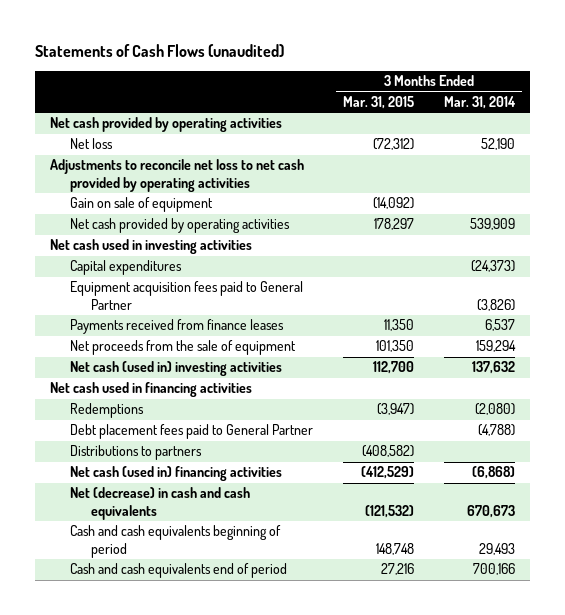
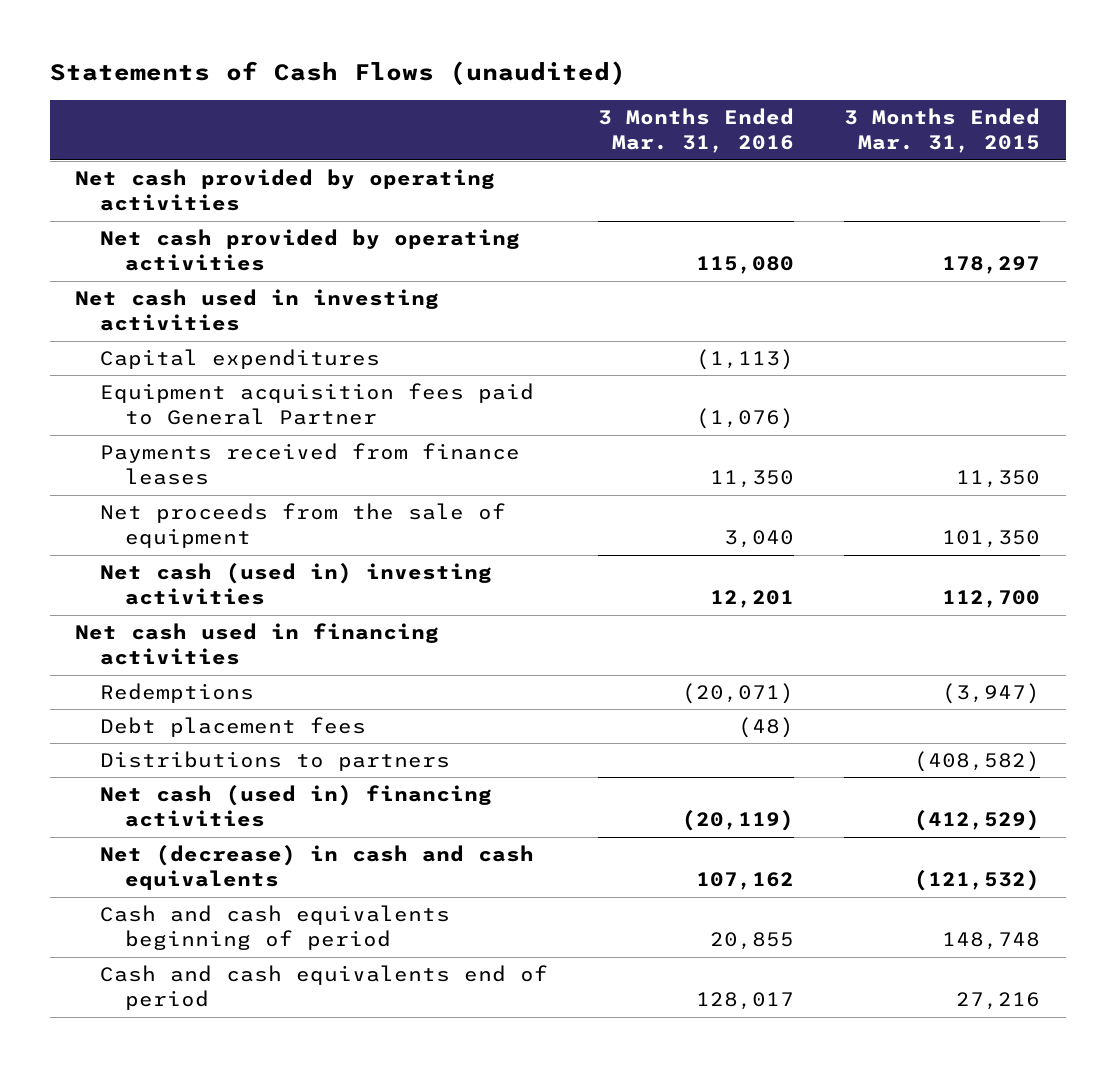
[443,96,516,110] Mar. 31, 2014 -> none
none -> [598,108,795,154] 3 Months Ended Mar. 31, 2016
[70,138,114,150] Net loss -> none
[49,159,304,192] Adjustments to reconcile net loss to net cash provided by operating activities -> none
[70,197,214,213] Gain on sale of equipment -> none
[70,424,314,440] Debt placement fees paid to General Partner -> [99,717,366,738] Debt placement fees

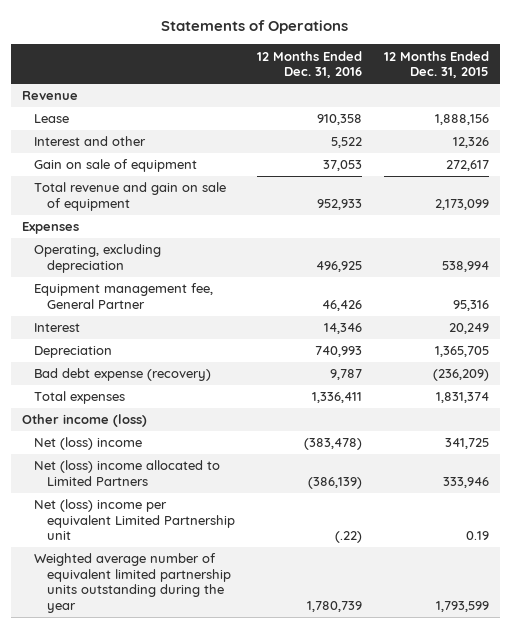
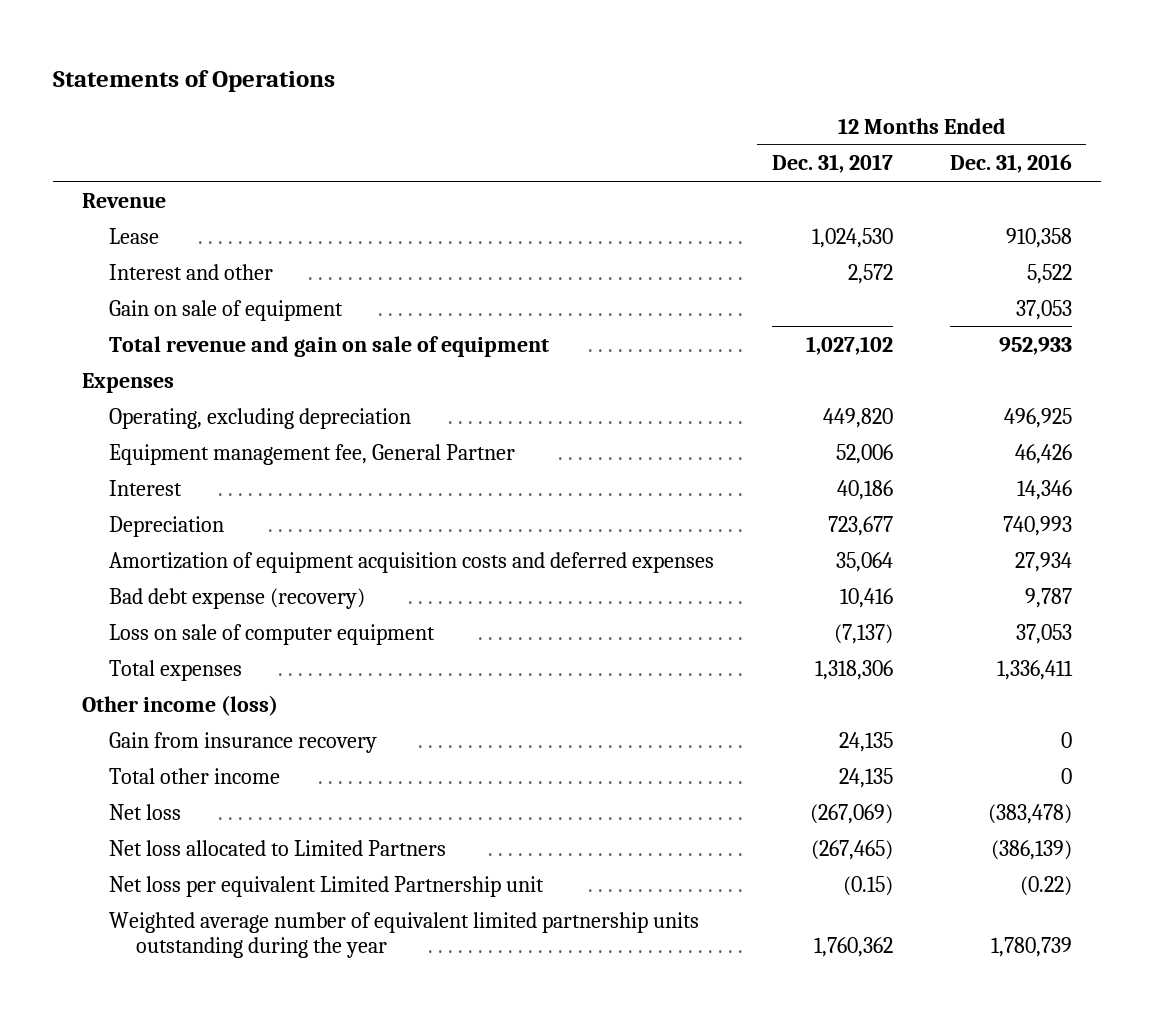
[383,50,489,79] 12 Months Ended Dec. 31, 2015 -> none
none -> [771,154,893,174] Dec. 31, 2017
none -> [109,551,715,573] Amortization of equipment acquisition costs and deferred expenses
none -> [109,623,436,645] Loss on sale of computer equipment
none -> [109,731,378,753] Gain from insurance recovery
none -> [109,767,281,784] Total other income
[34,437,143,451] Net (loss) income -> [109,803,182,820] Net loss
[34,460,221,486] Net (loss) income allocated to Limited Partners -> [109,839,447,856] Net loss allocated to Limited Partners
[34,499,235,541] Net (loss) income per equivalent Limited Partnership unit -> [109,875,545,897] Net loss per equivalent Limited Partnership unit
[334,531,362,544] (.22) -> [1020,875,1073,896] (0.22)

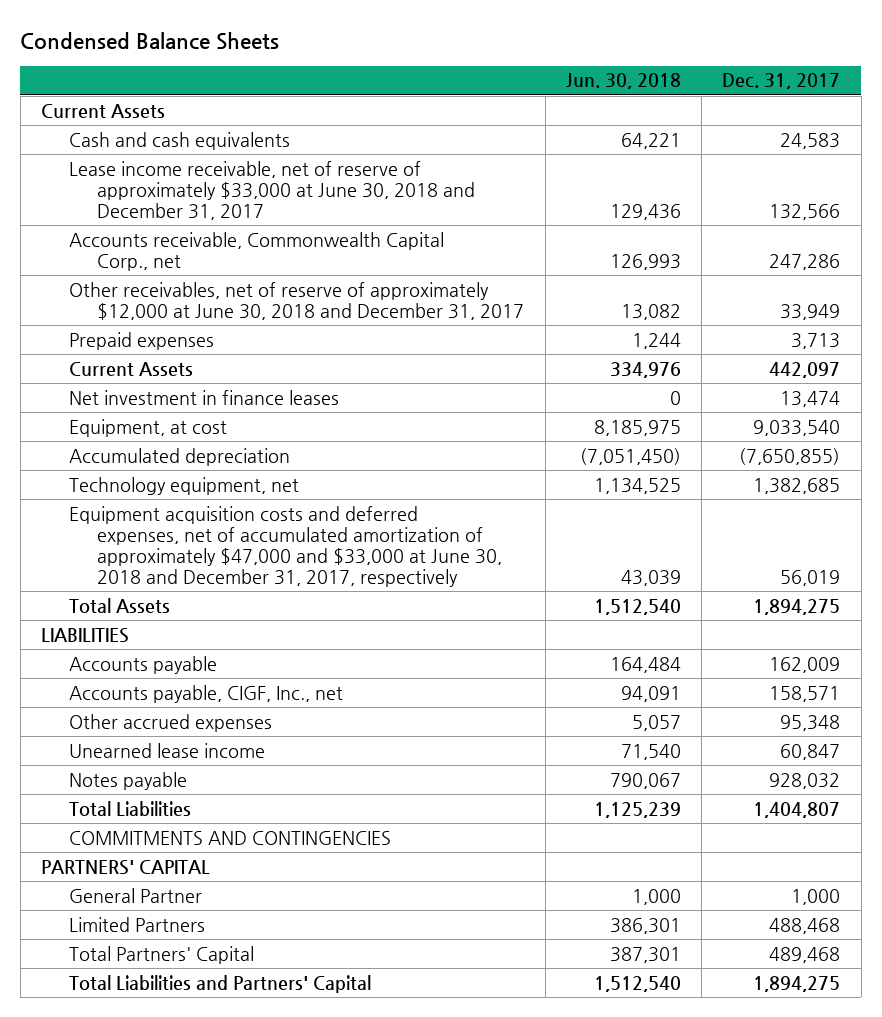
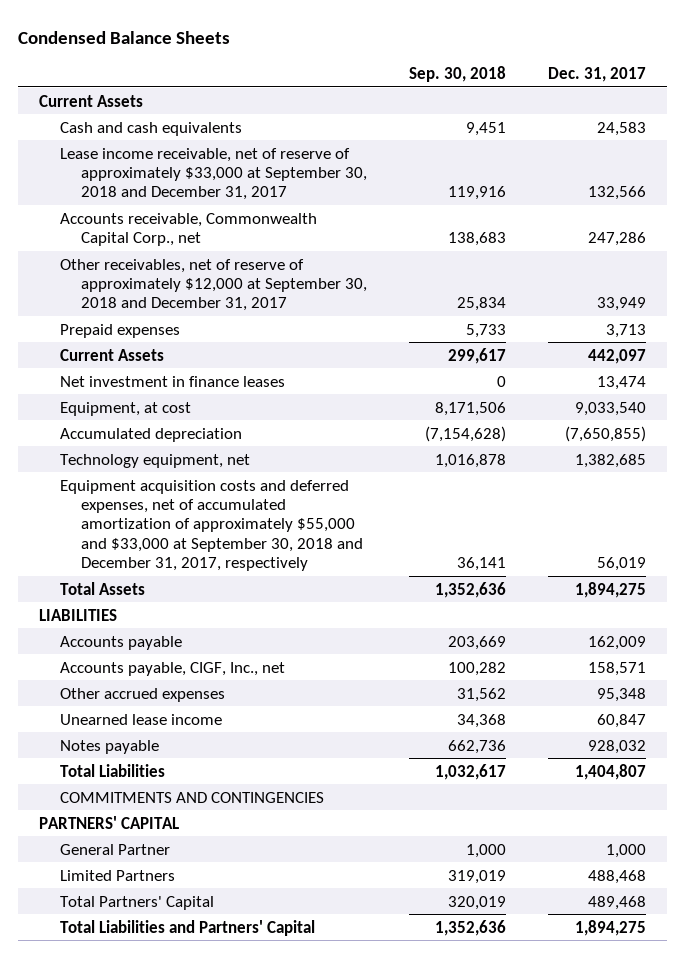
[565,73,681,90] Jun. 30, 2018 -> none
none -> [408,65,506,82] Sep. 30, 2018
[69,160,476,220] Lease income receivable, net of reserve of approximately $33,000 at June 30, 2018 and December 31, 2017 -> [59,147,368,201] Lease income receivable, net of reserve of approximately $33,000 at September 30, 2018 and December 31, 2017
[69,281,525,320] Other receivables, net of reserve of approximately $12,000 at June 30, 2018 and December 31, 2017 -> [59,258,368,312] Other receivables, net of reserve of approximately $12,000 at September 30, 2018 and December 31, 2017
[69,505,503,587] Equipment acquisition costs and deferred expenses, net of accumulated amortization of approximately $47,000 and $33,000 at June 30, 2018 and December 31, 2017, respectively -> [59,479,364,572] Equipment acquisition costs and deferred expenses, net of accumulated amortization of approximately $55,000 and $33,000 at September 30, 2018 and December 31, 2017, respectively

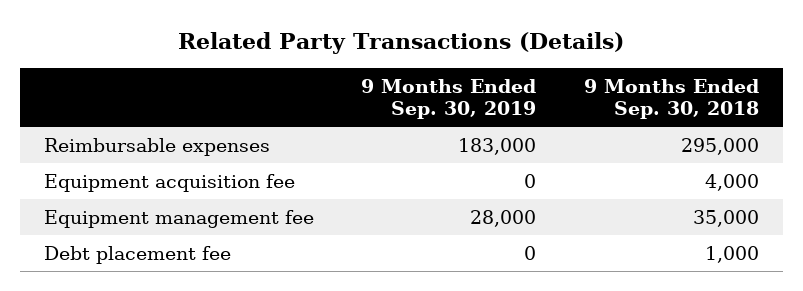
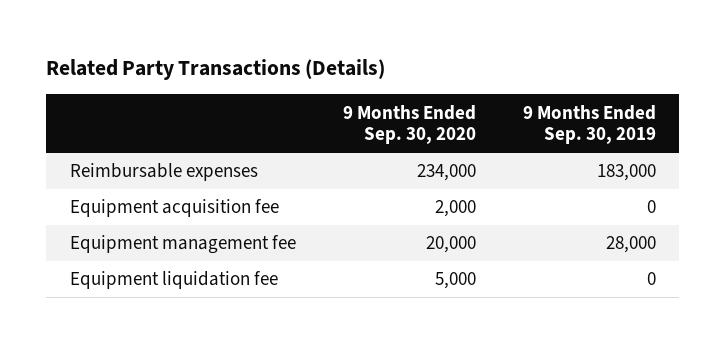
[583,78,759,120] 9 Months Ended Sep. 30, 2018 -> none
none -> [342,104,476,145] 9 Months Ended Sep. 30, 2020
[43,245,231,264] Debt placement fee -> none
none -> [69,271,278,290] Equipment liquidation fee

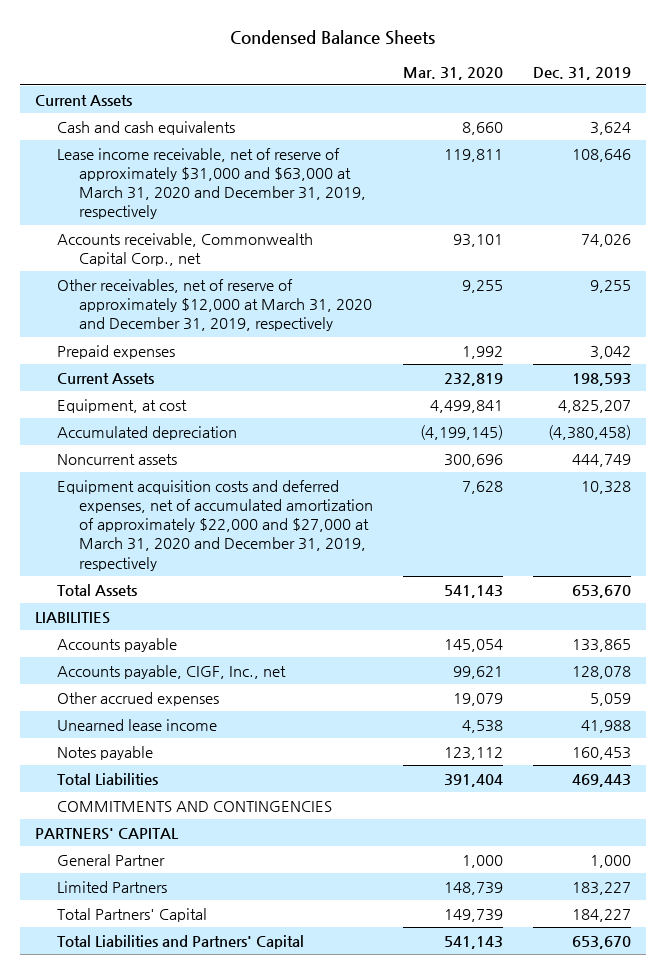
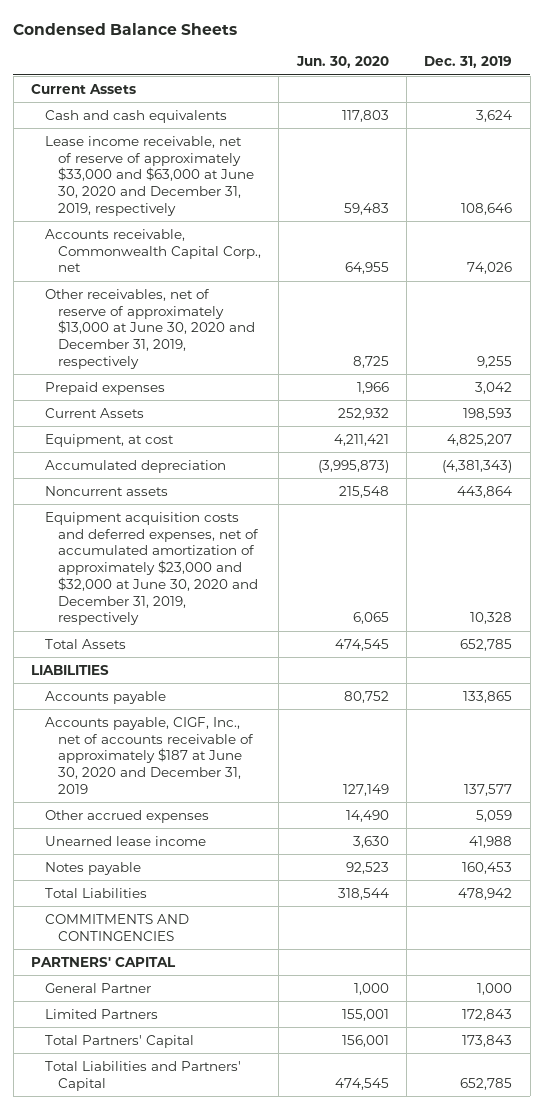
[403,66,504,80] Mar. 31, 2020 -> none
none -> [295,56,389,69] Jun. 30, 2020
[56,147,366,220] Lease income receivable, net of reserve of approximately $31,000 and $63,000 at March 31, 2020 and December 31, 2019, respectively -> [44,136,254,216] Lease income receivable, net of reserve of approximately $33,000 and $63,000 at June 30, 2020 and December 31, 2019, respectively
[56,278,372,332] Other receivables, net of reserve of approximately $12,000 at March 31, 2020 and December 31, 2019, respectively -> [44,289,255,369] Other receivables, net of reserve of approximately $13,000 at June 30, 2020 and December 31, 2019, respectively
[548,424,632,440] (4,380,458) -> [442,460,513,474] (4,381,343)
[572,453,632,467] 444,749 -> [457,486,513,499] 443,864
[56,479,373,571] Equipment acquisition costs and deferred expenses, net of accumulated amortization of approximately $22,000 and $27,000 at March 31, 2020 and December 31, 2019, respectively -> [44,512,259,626] Equipment acquisition costs and deferred expenses, net of accumulated amortization of approximately $23,000 and $32,000 at June 30, 2020 and December 31, 2019, respectively
[572,584,632,598] 653,670 -> [460,639,513,652] 652,785
[56,664,286,679] Accounts payable, CIGF, Inc., net -> [44,717,254,794] Accounts payable, CIGF, Inc., net of accounts receivable of approximately $187 at June 30, 2020 and December 31, 2019
[572,665,632,679] 128,078 -> [464,783,513,796] 137,577
[572,773,632,787] 469,443 -> [458,888,513,901] 478,942
[572,881,632,895] 183,227 -> [462,1009,513,1022] 172,843
[572,908,632,922] 184,227 -> [462,1035,513,1048] 173,843
[572,935,632,949] 653,670 -> [460,1077,513,1090] 652,785

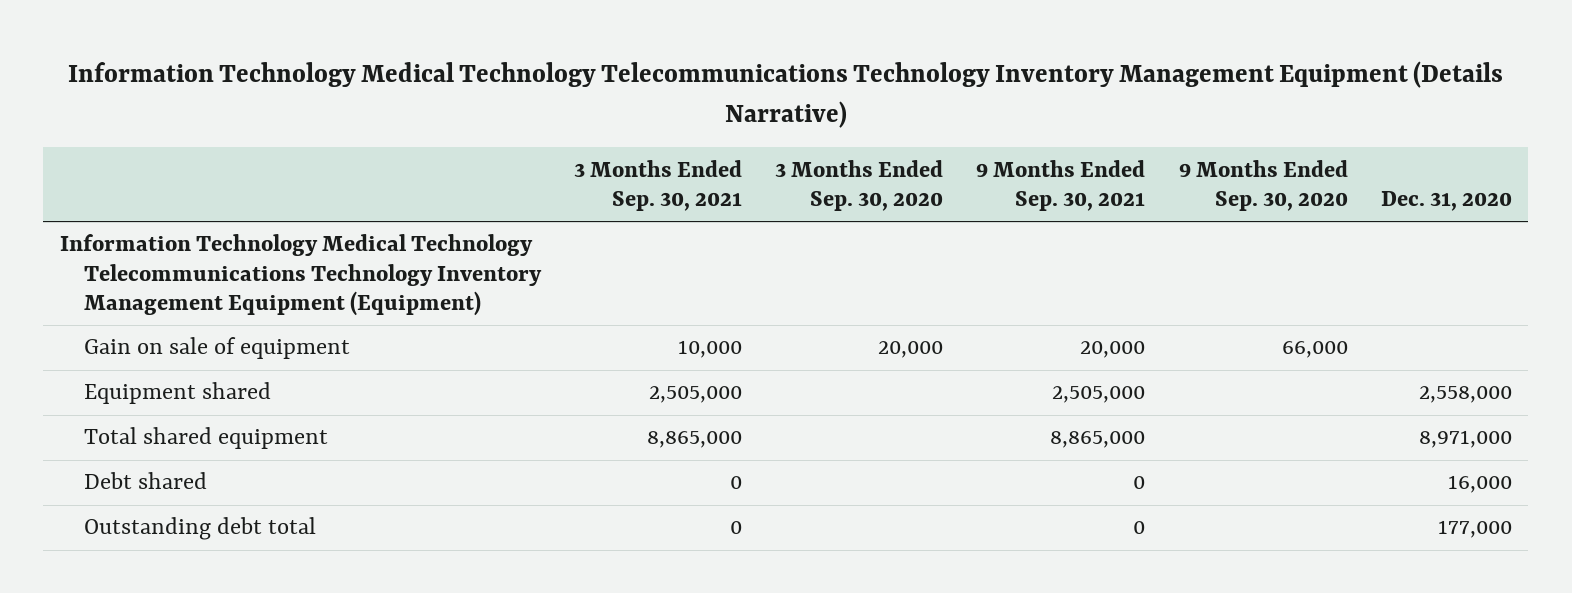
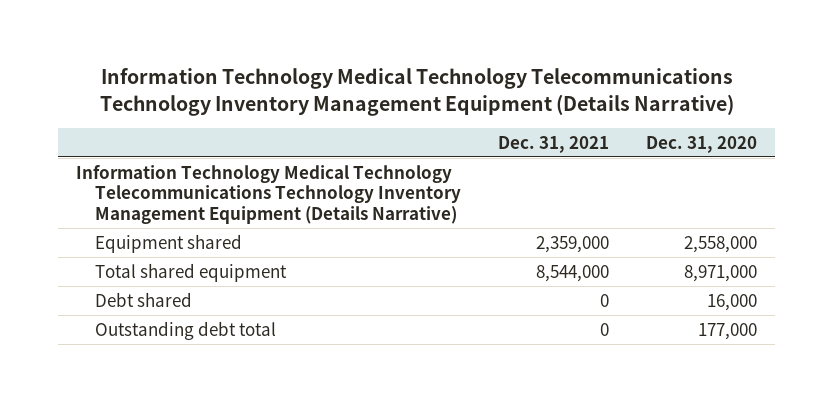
[574,159,743,211] 3 Months Ended Sep. 30, 2021 -> none
[775,159,944,211] 3 Months Ended Sep. 30, 2020 -> none
[976,159,1146,211] 9 Months Ended Sep. 30, 2021 -> none
[1178,159,1348,211] 9 Months Ended Sep. 30, 2020 -> none
none -> [497,135,609,153] Dec. 31, 2021
[83,337,350,360] Gain on sale of equipment -> none
[59,234,542,317] Information Technology Medical Technology Telecommunications Technology Inventory Management Equipment (Equipment) -> [76,164,462,224] Information Technology Medical Technology Telecommunications Technology Inventory Management Equipment (Details Narrative)

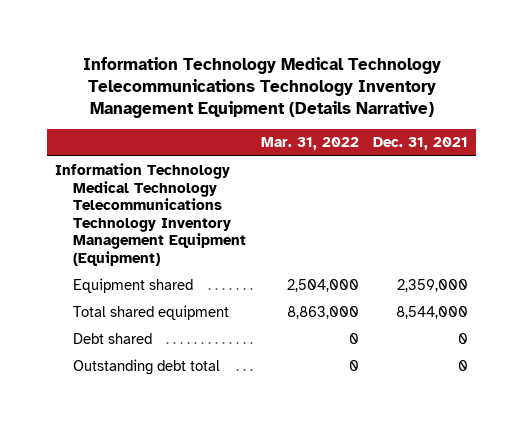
[645,135,757,153] Dec. 31, 2020 -> none
none -> [260,136,359,150] Mar. 31, 2022
[76,164,462,224] Information Technology Medical Technology Telecommunications Technology Inventory Management Equipment (Details Narrative) -> [54,163,246,266] Information Technology Medical Technology Telecommunications Technology Inventory Management Equipment (Equipment)

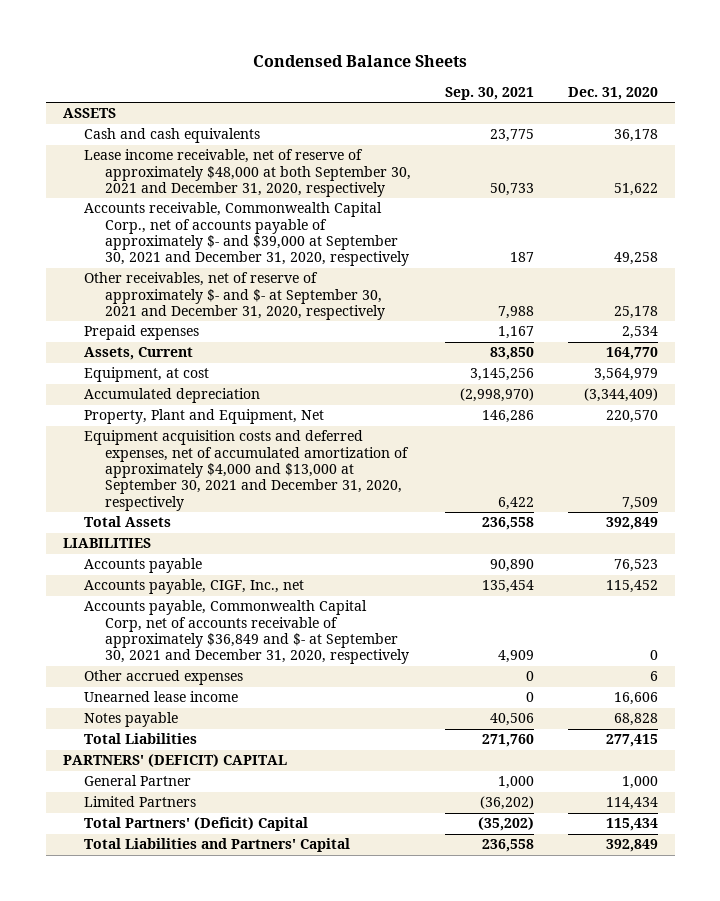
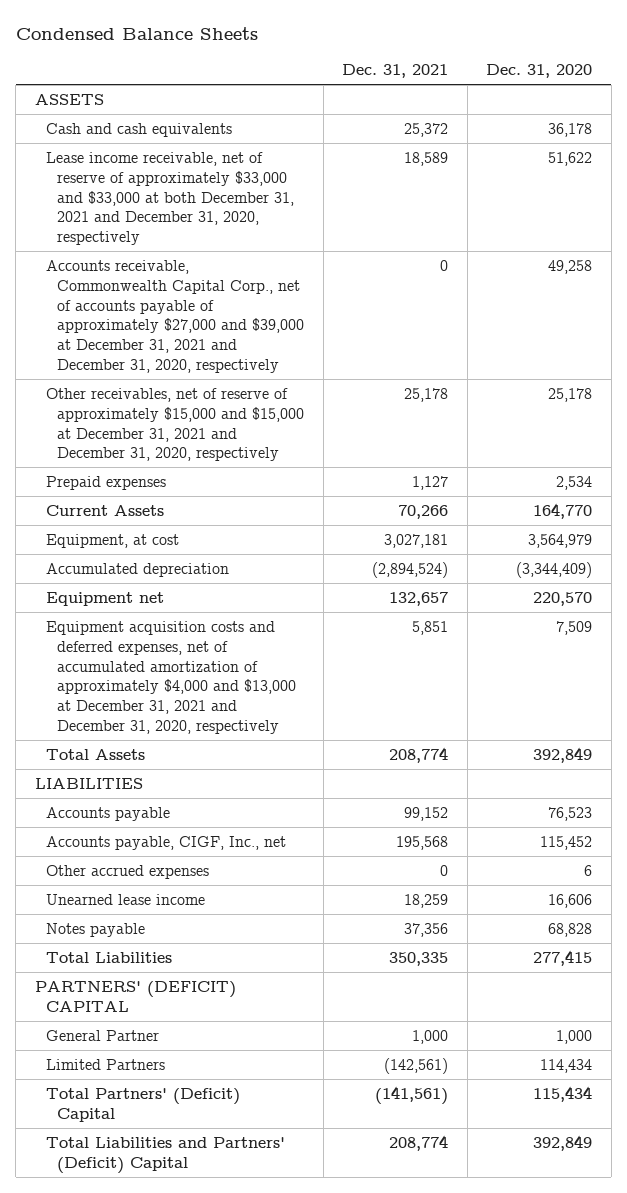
[445,86,535,100] Sep. 30, 2021 -> none
none -> [342,64,449,79] Dec. 31, 2021
[83,149,412,198] Lease income receivable, net of reserve of approximately $48,000 at both September 30, 2021 and December 31, 2020, respectively -> [45,151,295,246] Lease income receivable, net of reserve of approximately $33,000 and $33,000 at both December 31, 2021 and December 31, 2020, respectively
[83,202,410,267] Accounts receivable, Commonwealth Capital Corp., net of accounts payable of approximately $- and $39,000 at September 30, 2021 and December 31, 2020, respectively -> [45,259,305,374] Accounts receivable, Commonwealth Capital Corp., net of accounts payable of approximately $27,000 and $39,000 at December 31, 2021 and December 31, 2020, respectively
[83,272,386,321] Other receivables, net of reserve of approximately $- and $- at September 30, 2021 and December 31, 2020, respectively -> [45,387,305,462] Other receivables, net of reserve of approximately $15,000 and $15,000 at December 31, 2021 and December 31, 2020, respectively
[83,347,193,361] Assets, Current -> [45,504,164,516] Current Assets
[83,409,324,425] Property, Plant and Equipment, Net -> [45,591,164,606] Equipment net
[83,430,410,511] Equipment acquisition costs and deferred expenses, net of accumulated amortization of approximately $4,000 and $13,000 at September 30, 2021 and December 31, 2020, respectively -> [45,620,297,735] Equipment acquisition costs and deferred expenses, net of accumulated amortization of approximately $4,000 and $13,000 at December 31, 2021 and December 31, 2020, respectively
[83,600,410,665] Accounts payable, Commonwealth Capital Corp, net of accounts receivable of approximately $36,849 and $- at September 30, 2021 and December 31, 2020, respectively -> none
[83,838,350,853] Total Liabilities and Partners' Capital -> [45,1136,285,1174] Total Liabilities and Partners' (Deficit) Capital

